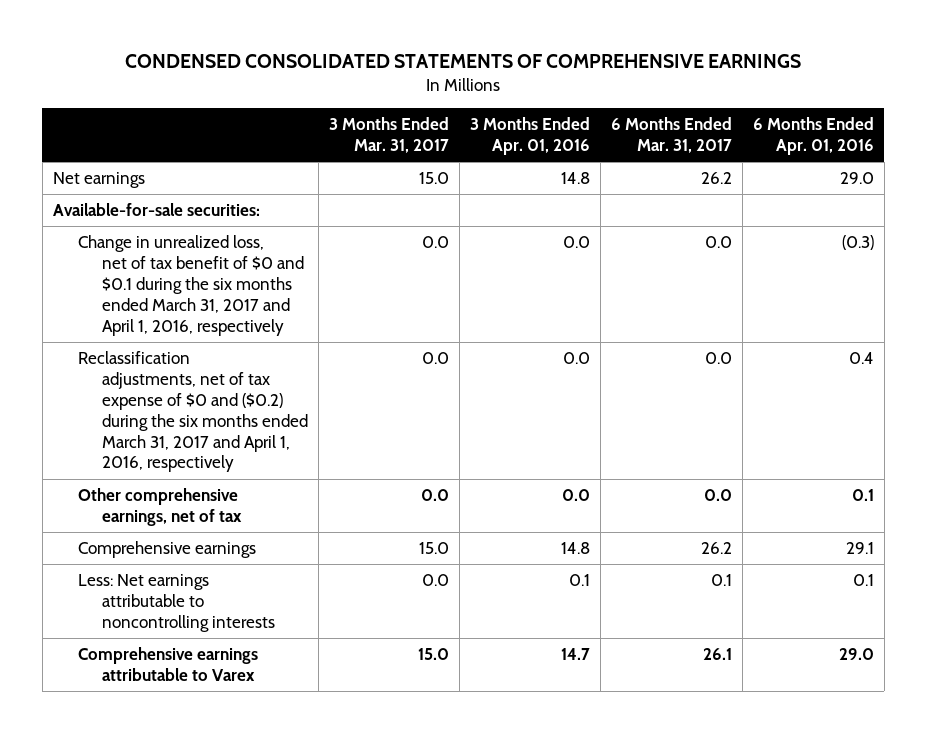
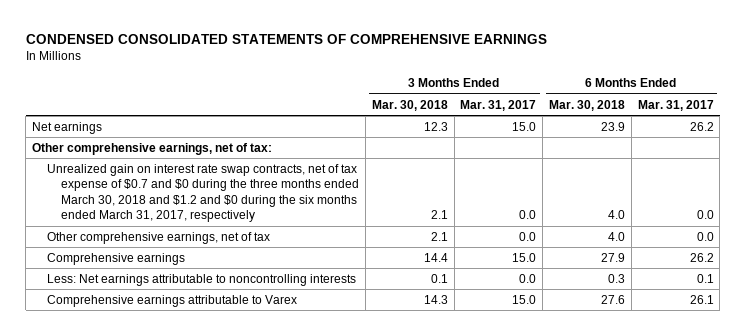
[470,116,591,155] 3 Months Ended Apr. 01, 2016 -> none
[753,116,875,155] 6 Months Ended Apr. 01, 2016 -> none
none -> [371,99,448,111] Mar. 30, 2018
none -> [549,99,626,111] Mar. 30, 2018
[52,203,260,217] Available-for-sale securities: -> none
[77,235,305,336] Change in unrealized loss, net of tax benefit of $0 and $0.1 during the six months ended March 31, 2017 and April 1, 2016, respectively -> none
none -> [31,142,272,155] Other comprehensive earnings, net of tax:
[77,351,309,473] Reclassification adjustments, net of tax expense of $0 and ($0.2) during the six months ended March 31, 2017 and April 1, 2016, respectively -> [46,163,360,223] Unrealized gain on interest rate swap contracts, net of tax expense of $0.7 and $0 during the three months ended March 30, 2018 and $1.2 and $0 during the six months ended March 31, 2017, respectively

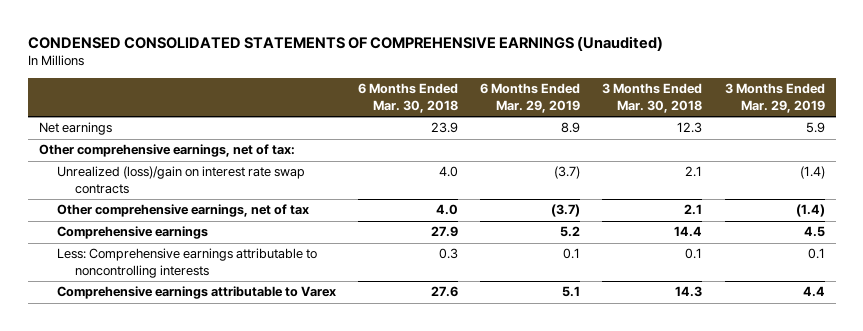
[25,34,547,45] CONDENSED CONSOLIDATED STATEMENTS OF COMPREHENSIVE EARNINGS -> [27,35,663,51] CONDENSED CONSOLIDATED STATEMENTS OF COMPREHENSIVE EARNINGS (Unaudited)
[460,99,537,111] Mar. 31, 2017 -> none
[637,99,714,111] Mar. 31, 2017 -> none
none -> [480,83,581,113] 6 Months Ended Mar. 29, 2019
none -> [724,83,825,113] 3 Months Ended Mar. 29, 2019
[46,163,360,223] Unrealized gain on interest rate swap contracts, net of tax expense of $0.7 and $0 during the three months ended March 30, 2018 and $1.2 and $0 during the six months ended March 31, 2017, respectively -> [56,166,305,195] Unrealized (loss)/gain on interest rate swap contracts
[46,273,356,286] Less: Net earnings attributable to noncontrolling interests -> [56,248,317,279] Less: Comprehensive earnings attributable to noncontrolling interests

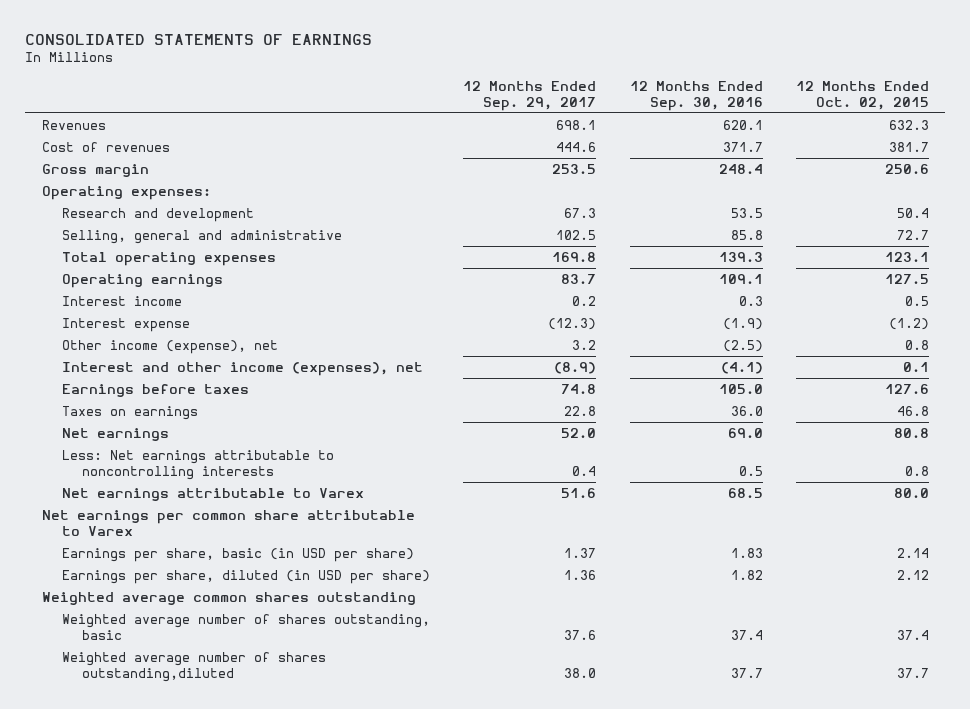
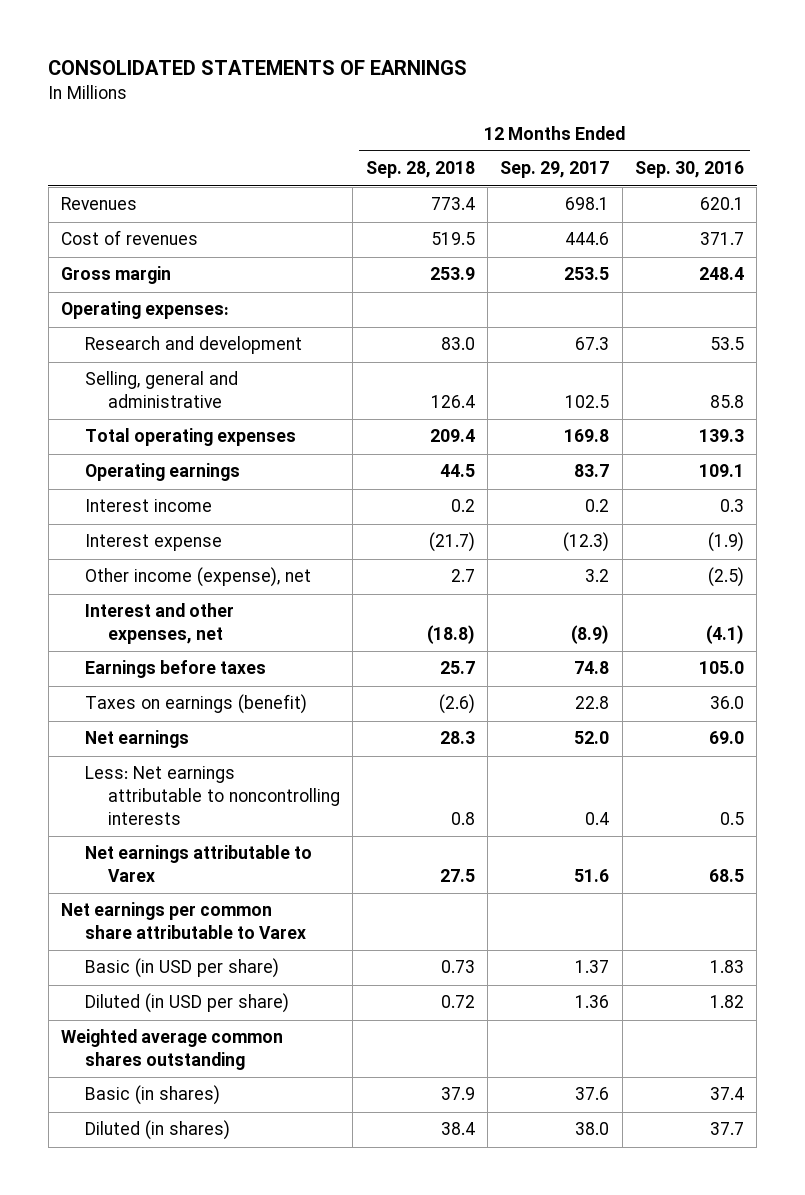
[795,80,929,110] 12 Months Ended Oct. 02, 2015 -> none
none -> [365,161,475,179] Sep. 28, 2018
[62,362,424,377] Interest and other income (expenses), net -> [84,603,234,645] Interest and other expenses, net
[62,406,199,421] Taxes on earnings -> [84,694,307,715] Taxes on earnings (benefit)
[62,548,415,563] Earnings per share, basic (in USD per share) -> [84,958,279,979] Basic (in USD per share)
[62,570,431,585] Earnings per share, diluted (in USD per share) -> [84,993,289,1014] Diluted (in USD per share)
[62,614,431,640] Weighted average number of shares outstanding, basic -> [84,1085,220,1106] Basic (in shares)
[62,652,327,682] Weighted average number of shares outstanding,diluted -> [84,1120,230,1141] Diluted (in shares)

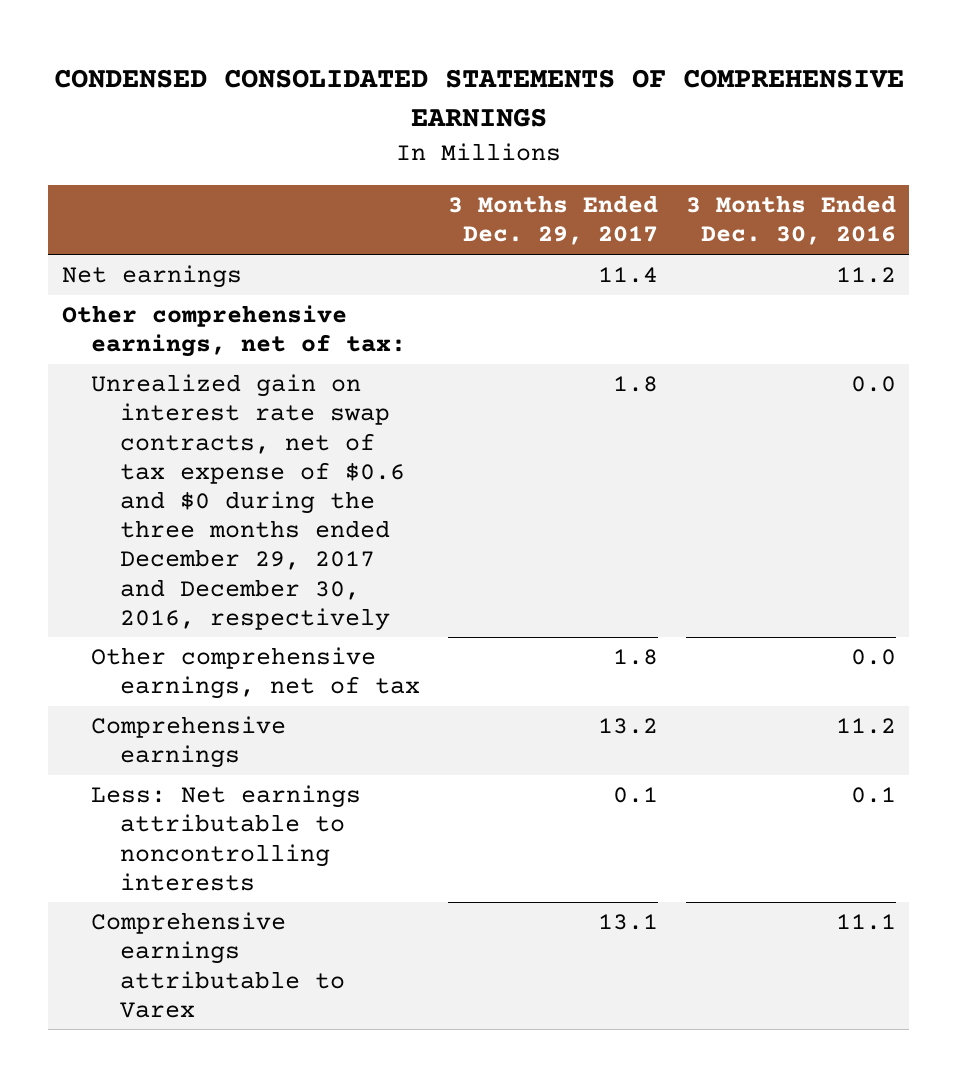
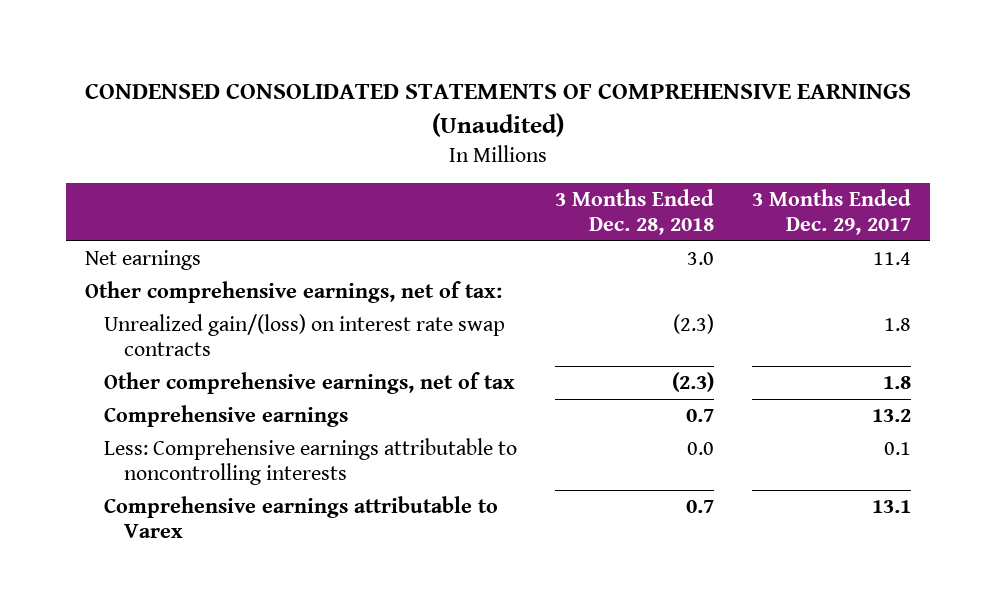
[53,68,904,127] CONDENSED CONSOLIDATED STATEMENTS OF COMPREHENSIVE EARNINGS -> [84,83,911,137] CONDENSED CONSOLIDATED STATEMENTS OF COMPREHENSIVE EARNINGS (Unaudited)
[685,195,896,246] 3 Months Ended Dec. 30, 2016 -> none
none -> [555,189,715,236] 3 Months Ended Dec. 28, 2018
[91,374,406,631] Unrealized gain on interest rate swap contracts, net of tax expense of $0.6 and $0 during the three months ended December 29, 2017 and December 30, 2016, respectively -> [104,314,506,356] Unrealized gain/(loss) on interest rate swap contracts
[91,785,362,891] Less: Net earnings attributable to noncontrolling interests -> [104,438,518,485] Less: Comprehensive earnings attributable to noncontrolling interests

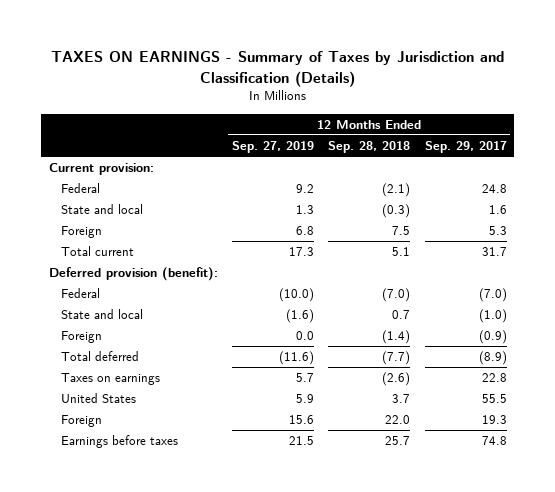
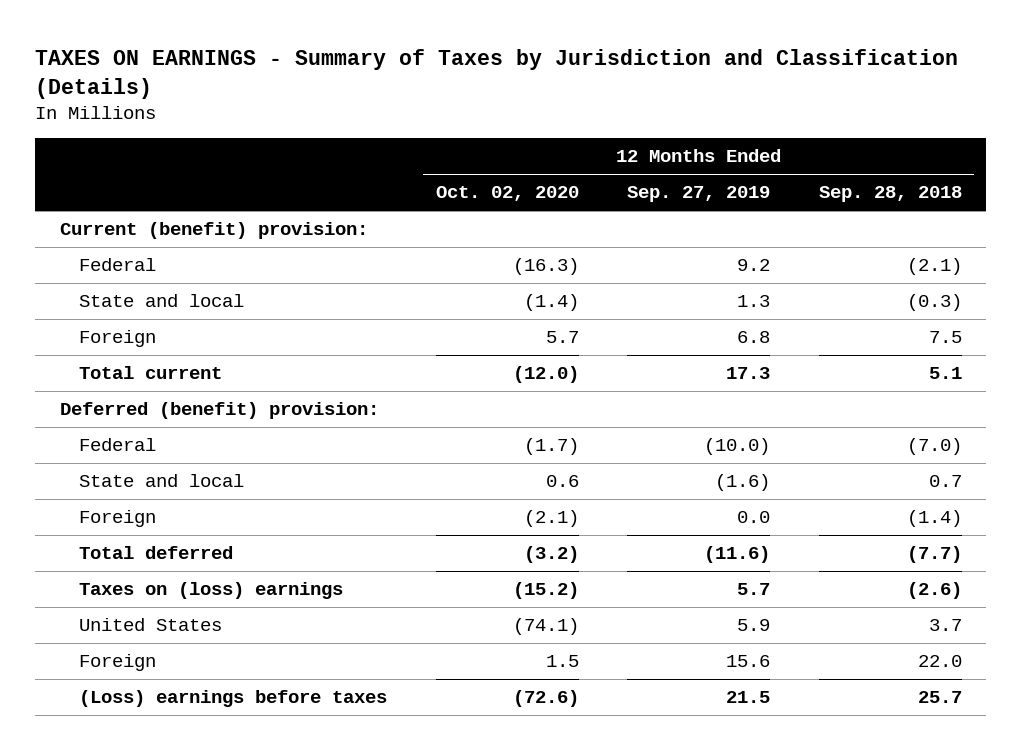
[424,141,507,154] Sep. 29, 2017 -> none
none -> [435,186,579,202] Oct. 02, 2020
[48,163,154,176] Current provision: -> [59,222,368,240] Current (benefit) provision:
[48,267,218,282] Deferred provision (benefit): -> [59,402,379,420] Deferred (benefit) provision:
[60,373,160,386] Taxes on earnings -> [78,582,343,600] Taxes on (loss) earnings
[60,435,178,449] Earnings before taxes -> [78,690,387,708] (Loss) earnings before taxes

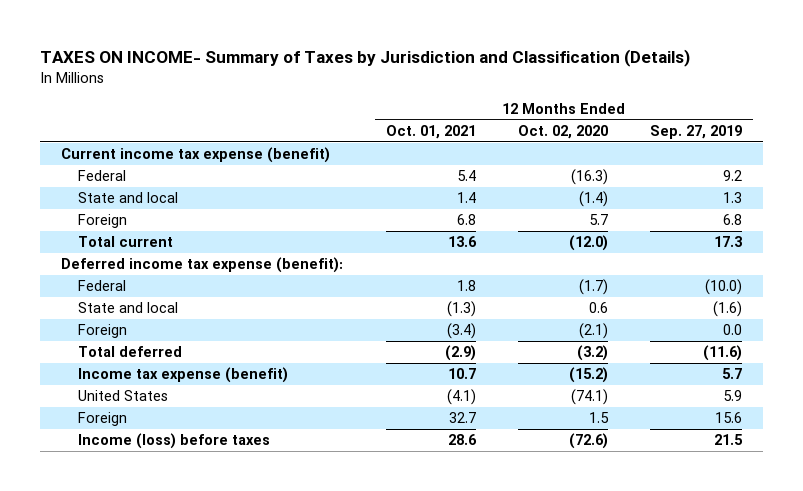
[35,48,959,99] TAXES ON EARNINGS - Summary of Taxes by Jurisdiction and Classification (Details) -> [40,48,691,67] TAXES ON INCOME- Summary of Taxes by Jurisdiction and Classification (Details)
[818,186,962,203] Sep. 28, 2018 -> none
none -> [385,125,476,140] Oct. 01, 2021
[59,222,368,240] Current (benefit) provision: -> [61,147,331,164] Current income tax expense (benefit)
[59,402,379,420] Deferred (benefit) provision: -> [61,257,344,274] Deferred income tax expense (benefit):
[78,582,343,600] Taxes on (loss) earnings -> [77,367,288,384] Income tax expense (benefit)
[78,690,387,708] (Loss) earnings before taxes -> [77,433,270,450] Income (loss) before taxes

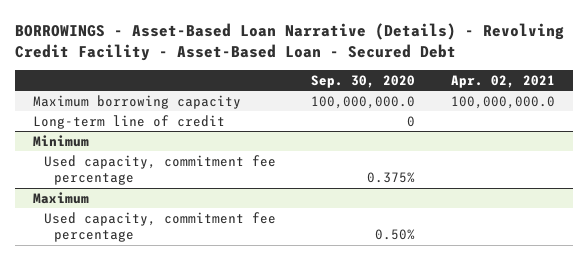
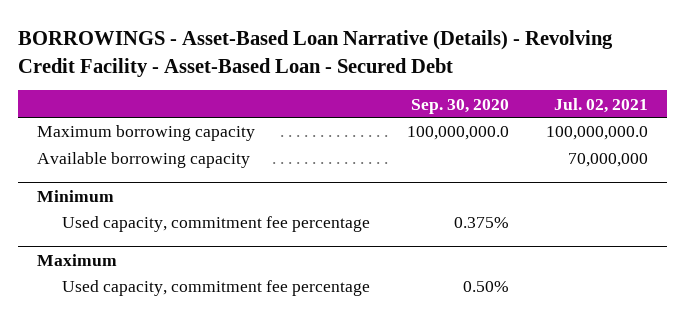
[450,74,555,88] Apr. 02, 2021 -> none
none -> [554,97,649,113] Jul. 02, 2021
[33,114,226,129] Long-term line of credit -> none
none -> [36,152,250,169] Available borrowing capacity

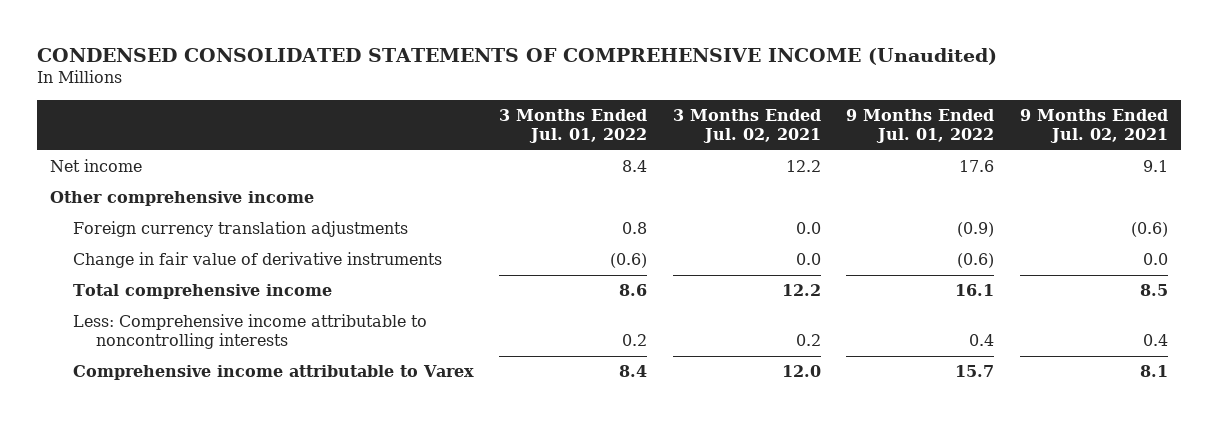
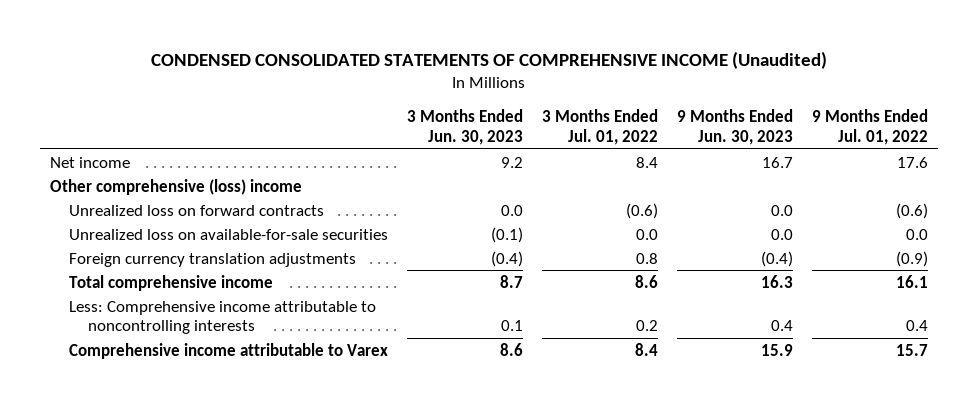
[672,108,821,143] 3 Months Ended Jul. 02, 2021 -> none
[1020,108,1169,143] 9 Months Ended Jul. 02, 2021 -> none
none -> [406,109,523,146] 3 Months Ended Jun. 30, 2023
none -> [677,109,794,146] 9 Months Ended Jun. 30, 2023
[49,191,314,207] Other comprehensive income -> [49,178,302,195] Other comprehensive (loss) income
none -> [68,204,324,216] Unrealized loss on forward contracts
none -> [68,228,388,240] Unrealized loss on available-for-sale securities
[72,252,442,269] Change in fair value of derivative instruments -> none

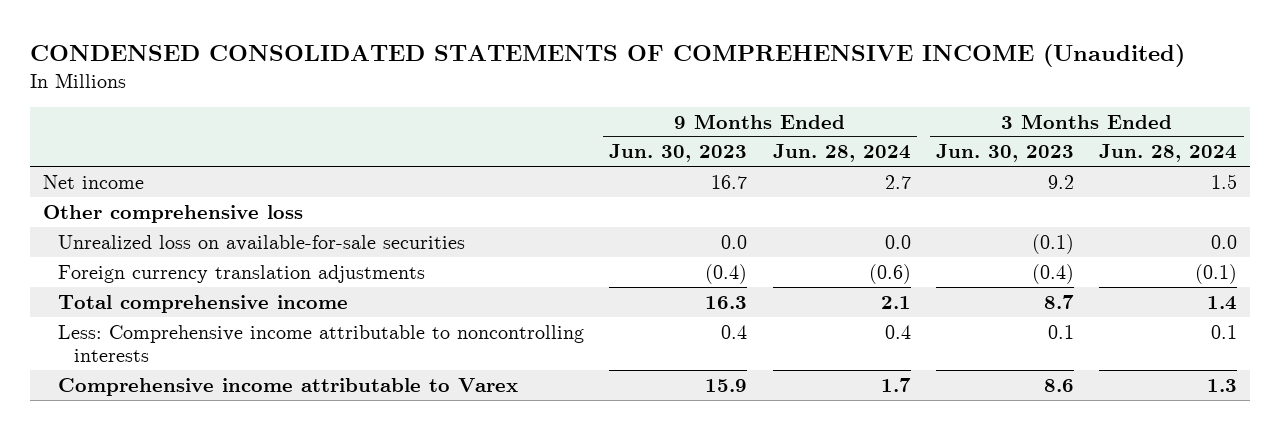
[542,109,659,146] 3 Months Ended Jul. 01, 2022 -> none
[812,109,929,146] 9 Months Ended Jul. 01, 2022 -> none
none -> [772,144,911,163] Jun. 28, 2024
none -> [1099,144,1238,163] Jun. 28, 2024
[68,204,324,216] Unrealized loss on forward contracts -> none
[49,178,302,195] Other comprehensive (loss) income -> [42,204,303,223] Other comprehensive loss

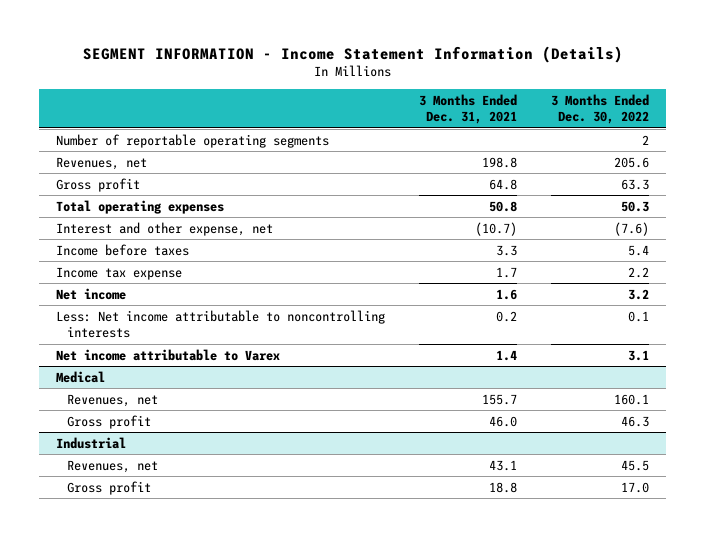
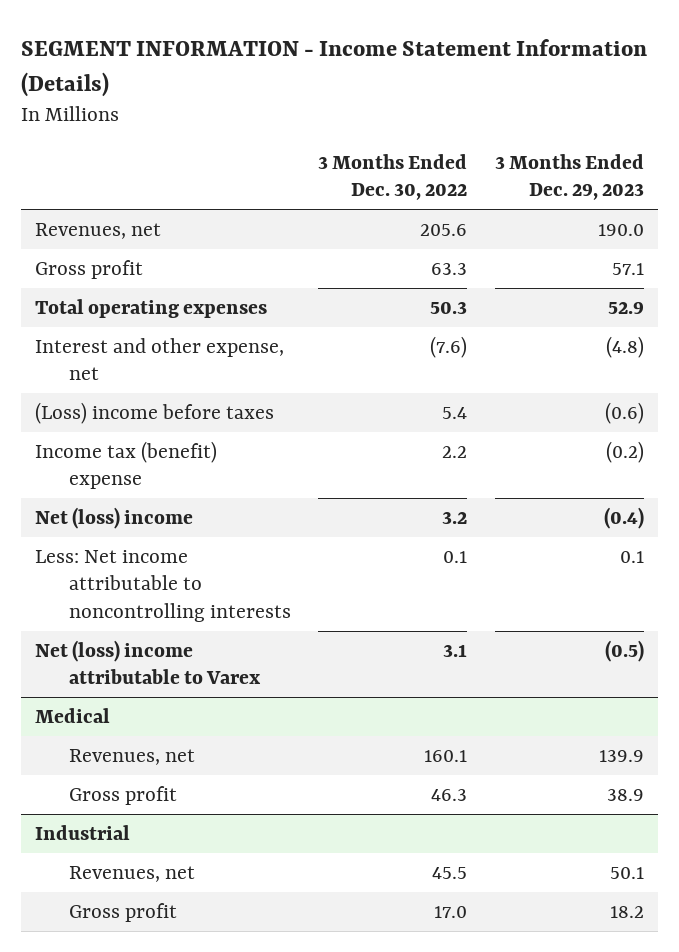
[419,93,518,125] 3 Months Ended Dec. 31, 2021 -> none
none -> [495,153,645,201] 3 Months Ended Dec. 29, 2023
[55,133,329,148] Number of reportable operating segments -> none
[55,243,189,256] Income before taxes -> [35,401,275,424] (Loss) income before taxes
[55,266,182,280] Income tax expense -> [35,440,218,490] Income tax (benefit) expense
[55,287,126,300] Net income -> [35,506,194,529] Net (loss) income
[55,348,280,361] Net income attributable to Varex -> [35,639,261,685] Net (loss) income attributable to Varex

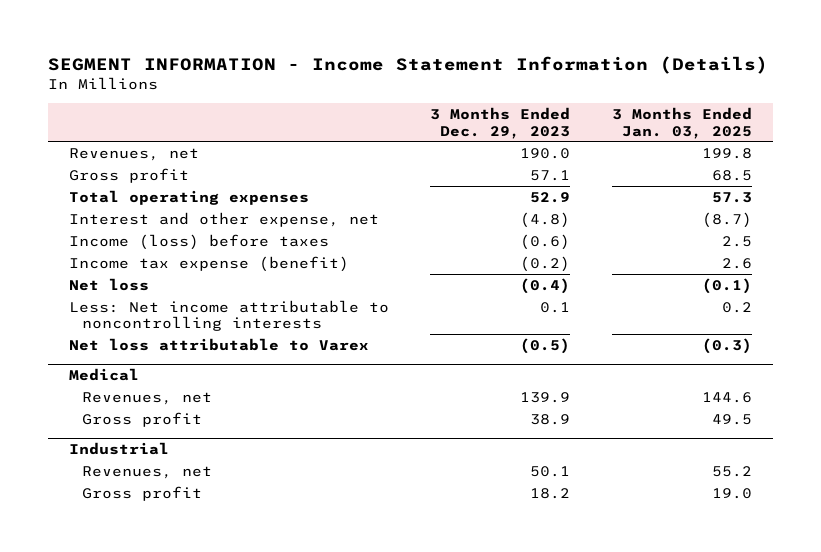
[318,153,468,201] 3 Months Ended Dec. 30, 2022 -> none
none -> [611,107,752,139] 3 Months Ended Jan. 03, 2025
[35,401,275,424] (Loss) income before taxes -> [68,233,329,250] Income (loss) before taxes
[35,440,218,490] Income tax (benefit) expense -> [68,255,349,272] Income tax expense (benefit)
[35,506,194,529] Net (loss) income -> [68,277,149,291] Net loss
[35,639,261,685] Net (loss) income attributable to Varex -> [68,337,369,351] Net loss attributable to Varex

